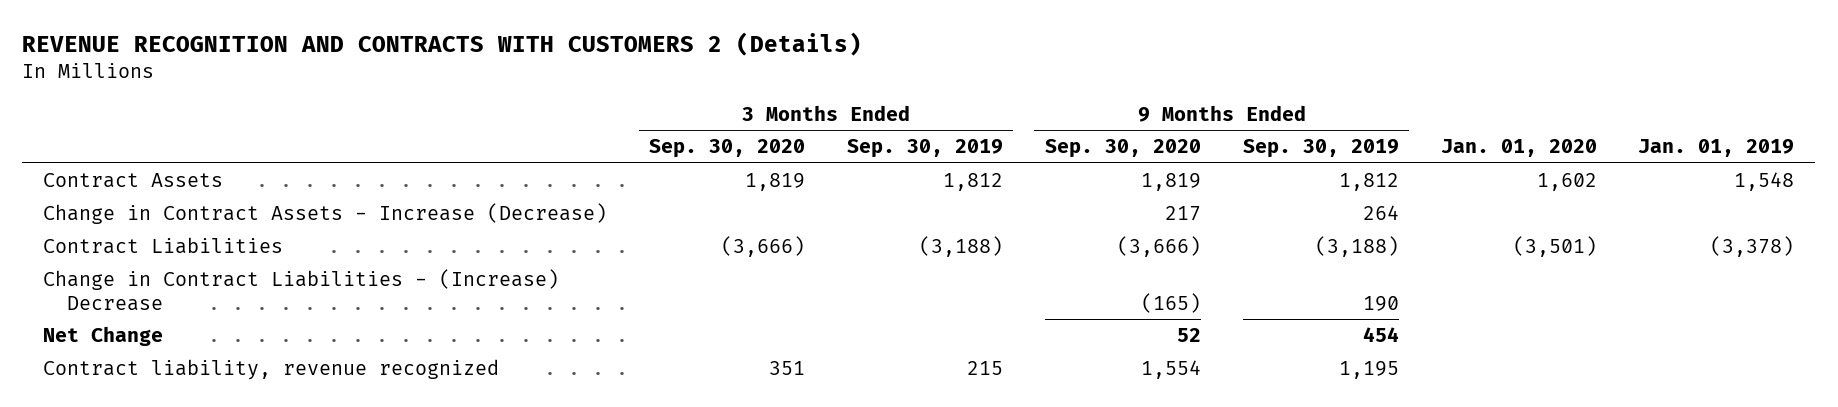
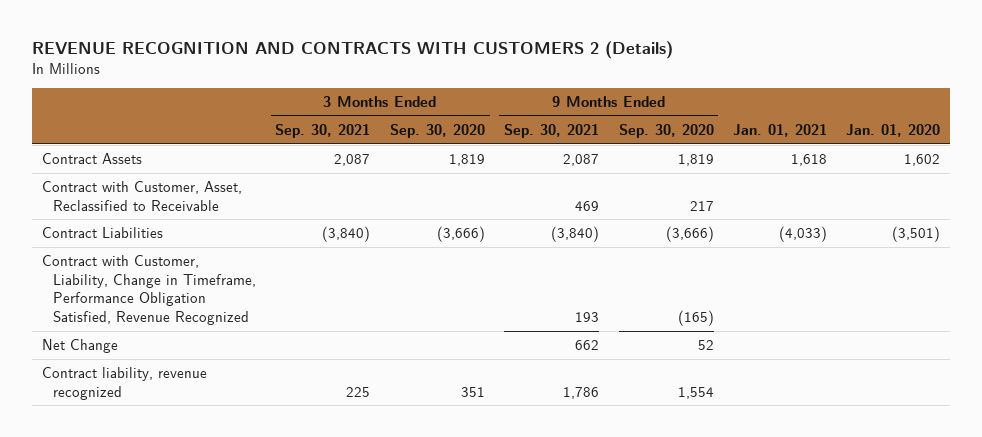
[847,139,1004,159] Sep. 30, 2019 -> none
[1242,139,1399,159] Sep. 30, 2019 -> none
[1638,139,1795,158] Jan. 01, 2019 -> none
none -> [275,123,371,138] Sep. 30, 2021
none -> [504,123,600,138] Sep. 30, 2021
none -> [732,123,827,137] Jan. 01, 2021
[43,203,608,225] Change in Contract Assets - Increase (Decrease) -> [41,180,242,211] Contract with Customer, Asset, Reclassified to Receivable
[43,269,560,311] Change in Contract Liabilities - (Increase) Decrease -> [41,254,257,325] Contract with Customer, Liability, Change in Timeframe, Performance Obligation Satisfied, Revenue Recognized

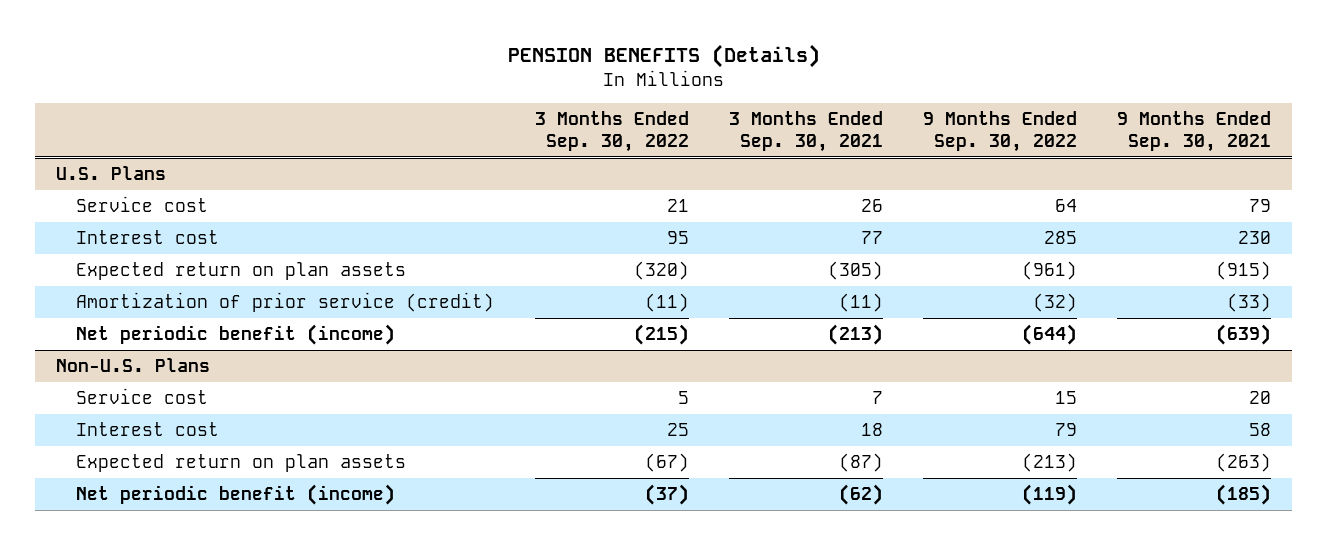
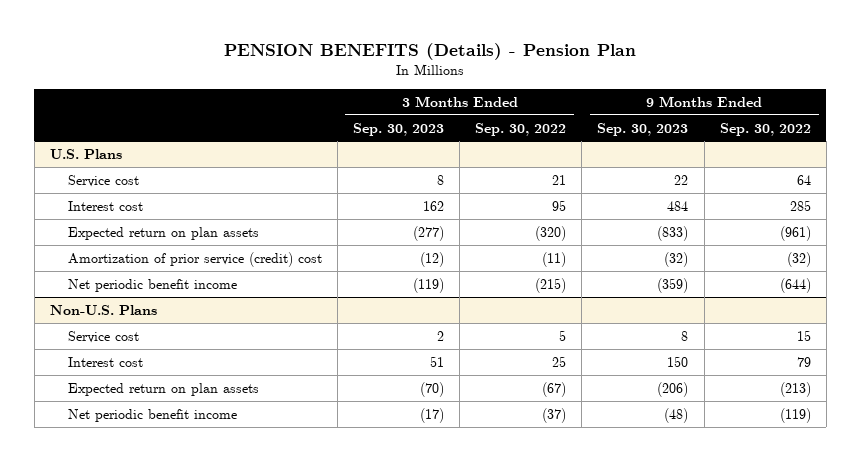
[507,44,820,69] PENSION BENEFITS (Details) -> [224,43,637,61] PENSION BENEFITS (Details) - Pension Plan
[728,111,883,152] 3 Months Ended Sep. 30, 2021 -> none
[1117,111,1272,152] 9 Months Ended Sep. 30, 2021 -> none
none -> [352,122,444,136] Sep. 30, 2023
none -> [597,122,689,136] Sep. 30, 2023
[76,291,495,312] Amortization of prior service (credit) -> [67,251,322,267] Amortization of prior service (credit) cost
[76,323,396,345] Net periodic benefit (income) -> [67,278,237,292] Net periodic benefit income
[76,483,396,505] Net periodic benefit (income) -> [67,408,237,422] Net periodic benefit income

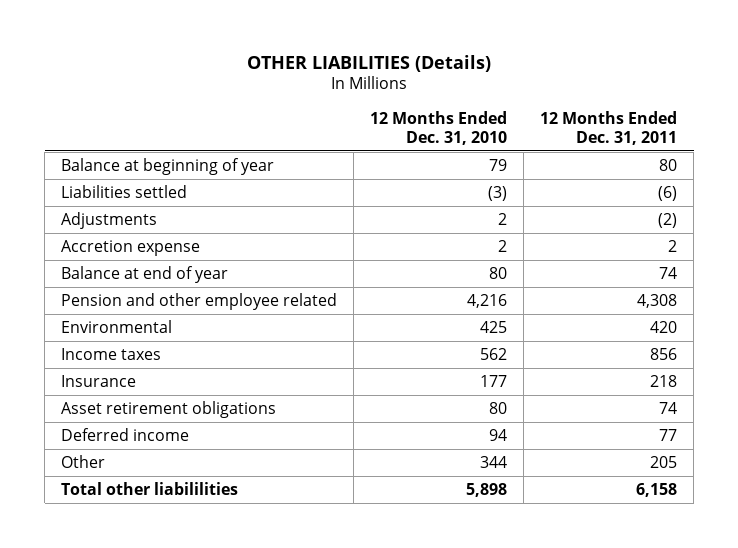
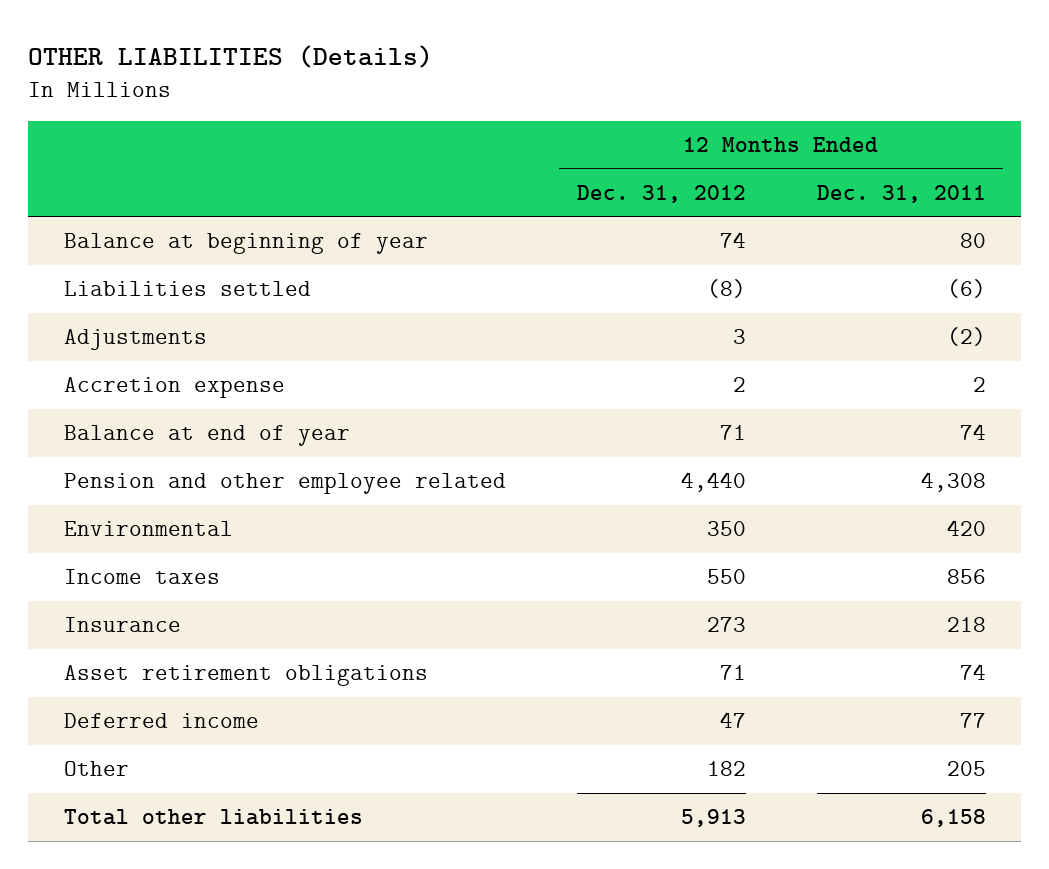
[370,110,508,145] 12 Months Ended Dec. 31, 2010 -> none
none -> [576,184,746,203] Dec. 31, 2012
[61,481,239,495] Total other liabililities -> [63,809,363,826] Total other liabilities

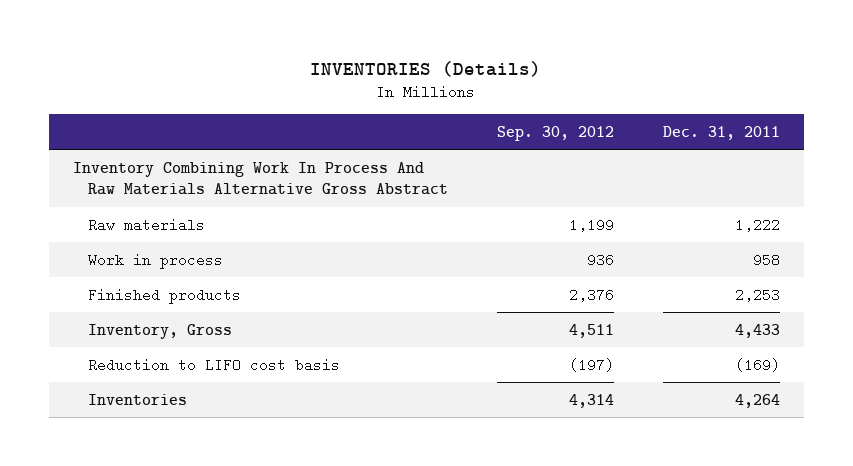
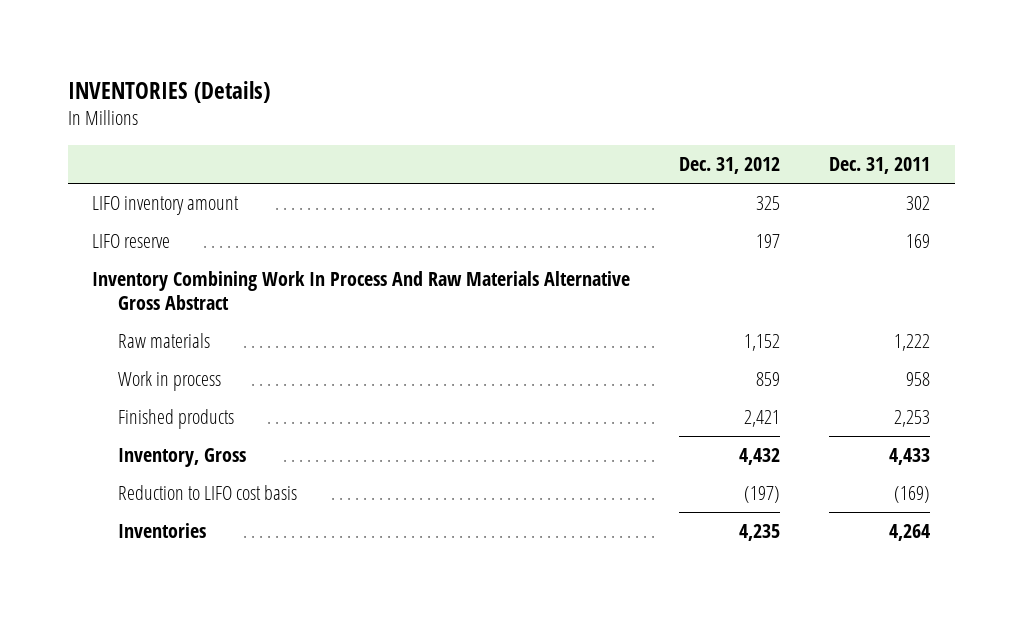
[496,125,614,141] Sep. 30, 2012 -> none
none -> [679,157,781,175] Dec. 31, 2012
none -> [92,196,240,216] LIFO inventory amount
none -> [92,234,171,249] LIFO reserve

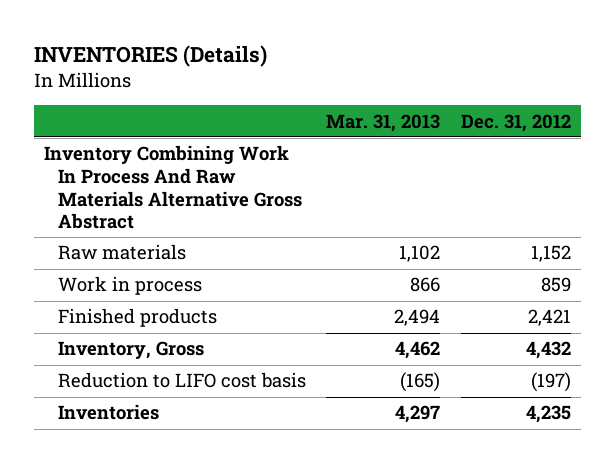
[829,157,931,175] Dec. 31, 2011 -> none
none -> [326,113,441,132] Mar. 31, 2013
[92,196,240,216] LIFO inventory amount -> none
[92,234,171,249] LIFO reserve -> none

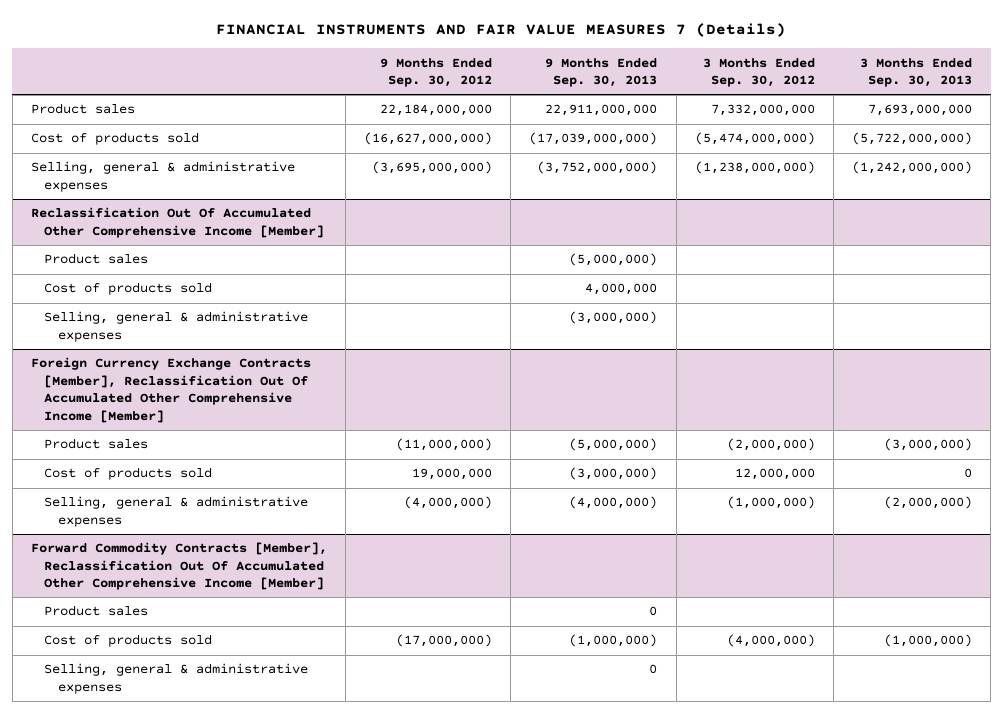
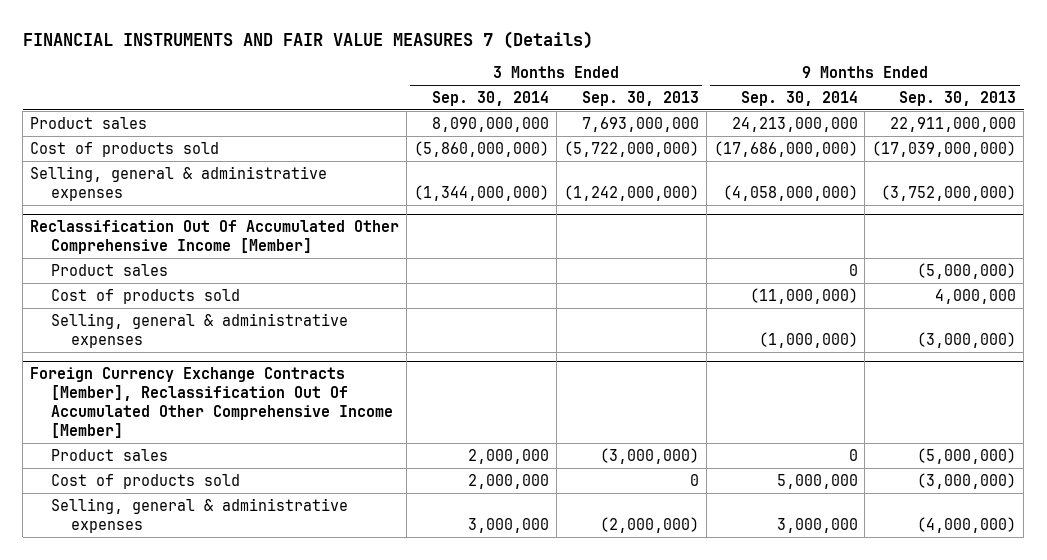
[380,57,493,88] 9 Months Ended Sep. 30, 2012 -> none
[702,57,815,88] 3 Months Ended Sep. 30, 2012 -> none
none -> [432,90,550,106] Sep. 30, 2014
none -> [740,90,858,106] Sep. 30, 2014
[30,542,327,591] Forward Commodity Contracts [Member], Reclassification Out Of Accumulated Other Comprehensive Income [Member] -> none
[44,605,149,617] Product sales -> none
[44,634,213,648] Cost of products sold -> none
[44,663,309,694] Selling, general & administrative expenses -> none

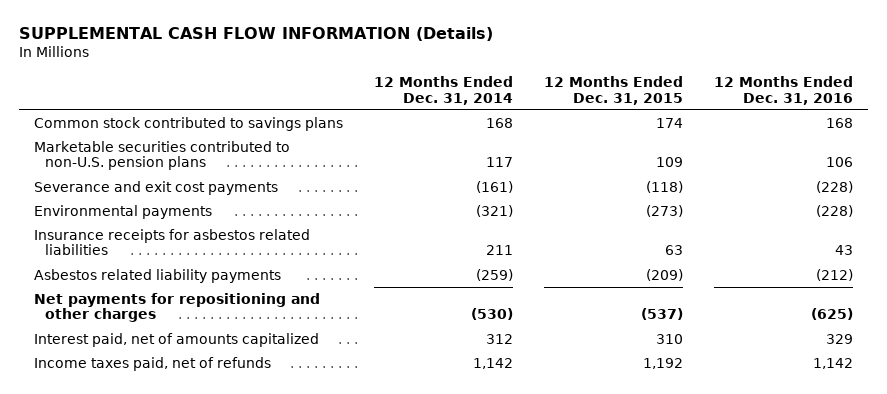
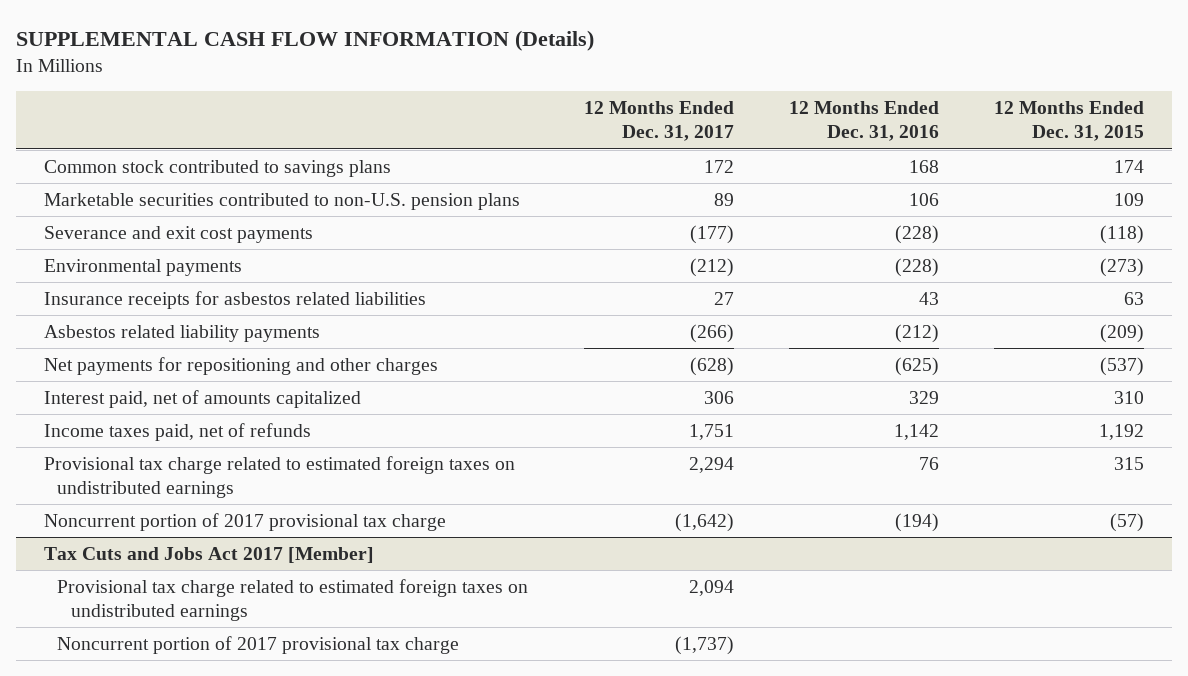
[373,76,513,105] 12 Months Ended Dec. 31, 2014 -> none
none -> [583,100,734,142] 12 Months Ended Dec. 31, 2017
none -> [43,455,515,499] Provisional tax charge related to estimated foreign taxes on undistributed earnings
none -> [43,512,446,531] Noncurrent portion of 2017 provisional tax charge
none -> [43,546,374,563] Tax Cuts and Jobs Act 2017 [Member]
none -> [57,578,529,622] Provisional tax charge related to estimated foreign taxes on undistributed earnings
none -> [57,635,460,654] Noncurrent portion of 2017 provisional tax charge

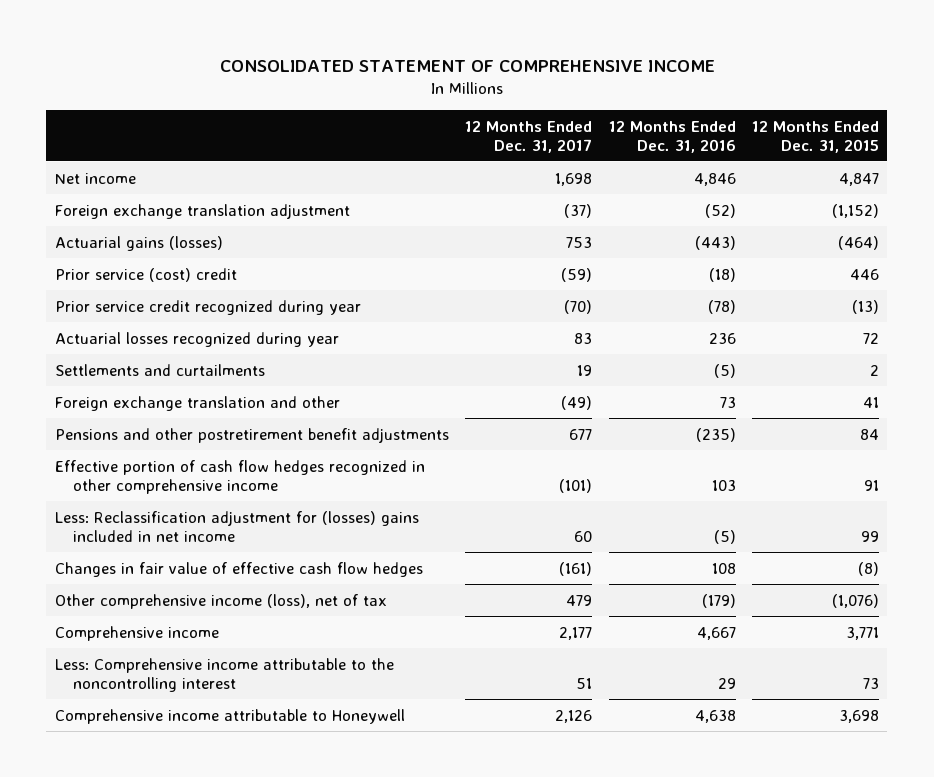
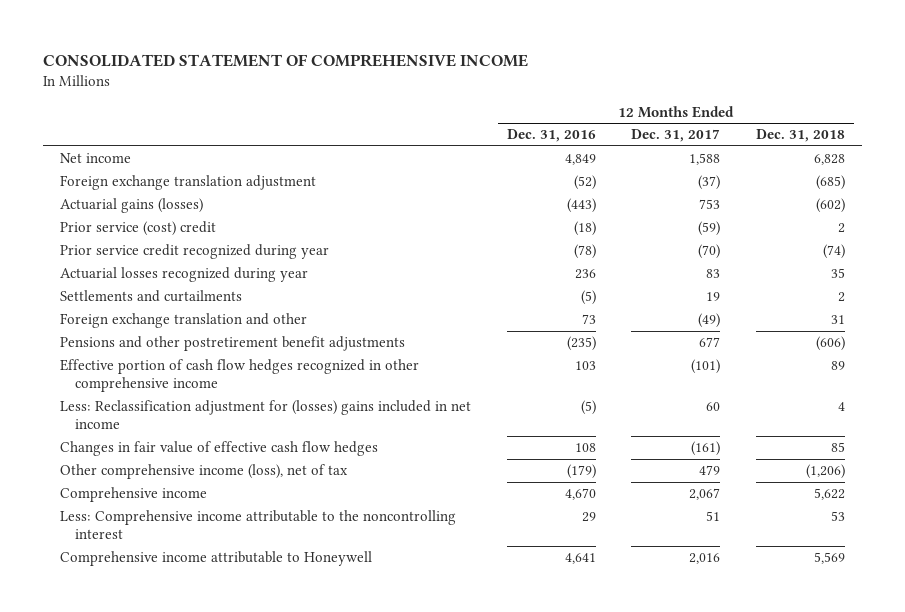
[752,120,880,153] 12 Months Ended Dec. 31, 2015 -> none
none -> [755,129,845,143] Dec. 31, 2018
[555,172,593,186] 1,698 -> [689,153,721,166] 1,588
[693,172,736,186] 4,846 -> [564,154,596,166] 4,849
[559,626,593,640] 2,177 -> [689,488,721,501] 2,067
[696,626,736,640] 4,667 -> [564,488,596,501] 4,670
[555,709,593,723] 2,126 -> [689,553,721,565] 2,016
[694,709,736,723] 4,638 -> [564,553,596,565] 4,641

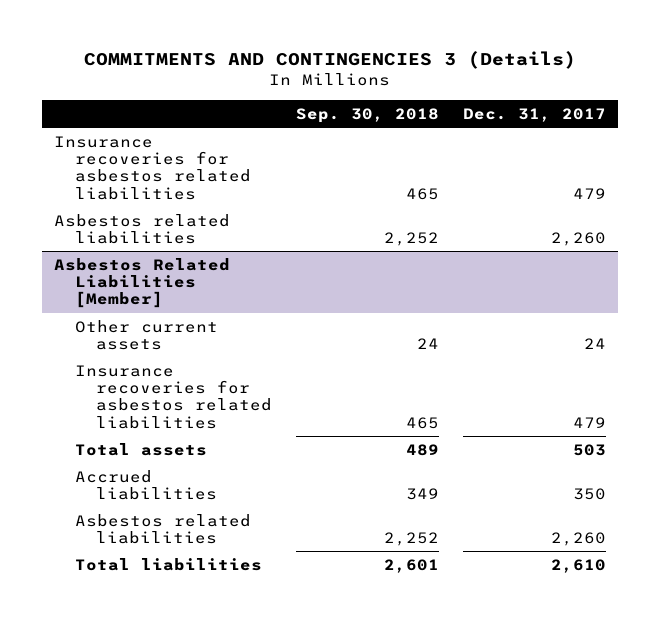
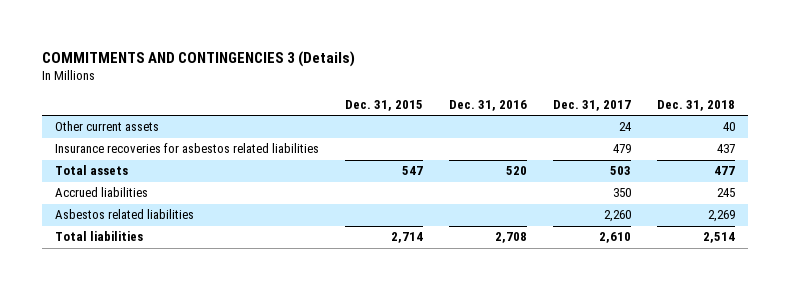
[296,107,440,123] Sep. 30, 2018 -> none
none -> [345,99,424,111] Dec. 31, 2015
none -> [449,99,528,111] Dec. 31, 2016
none -> [657,99,736,111] Dec. 31, 2018
[54,135,252,200] Insurance recoveries for asbestos related liabilities -> none
[54,213,231,244] Asbestos related liabilities -> none
[54,257,231,309] Asbestos Related Liabilities [Member] -> none

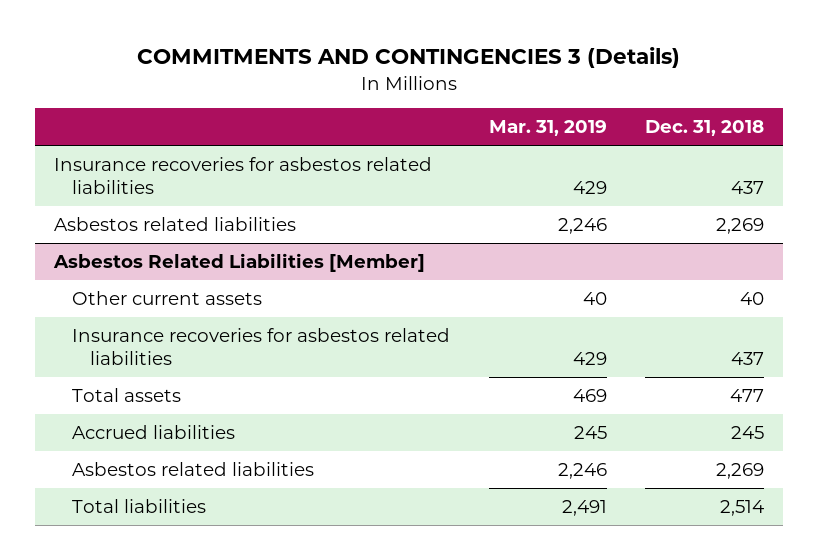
[345,99,424,111] Dec. 31, 2015 -> none
[449,99,528,111] Dec. 31, 2016 -> none
[553,99,632,111] Dec. 31, 2017 -> none
none -> [488,120,607,137] Mar. 31, 2019
none -> [54,156,433,195] Insurance recoveries for asbestos related liabilities
none -> [54,216,297,231] Asbestos related liabilities
none -> [53,252,426,272] Asbestos Related Liabilities [Member]

